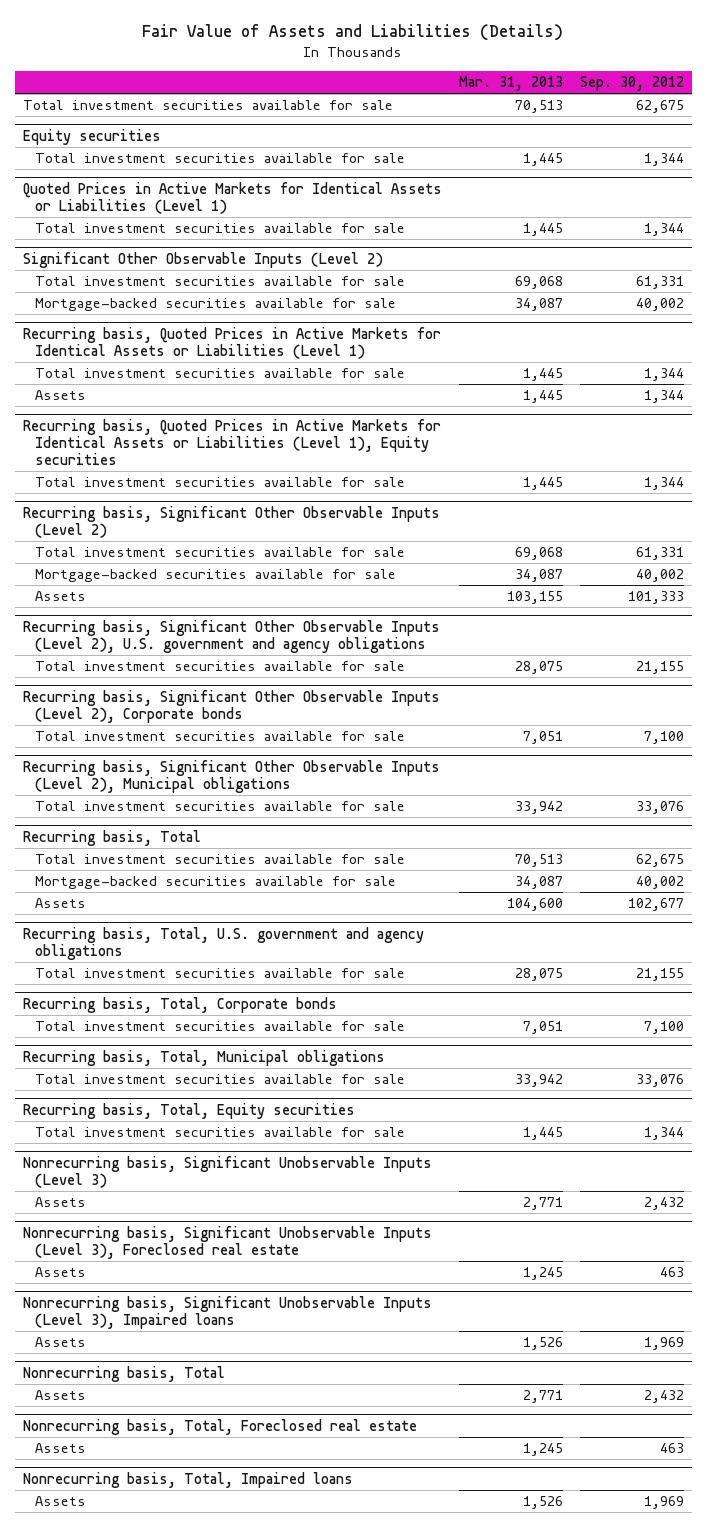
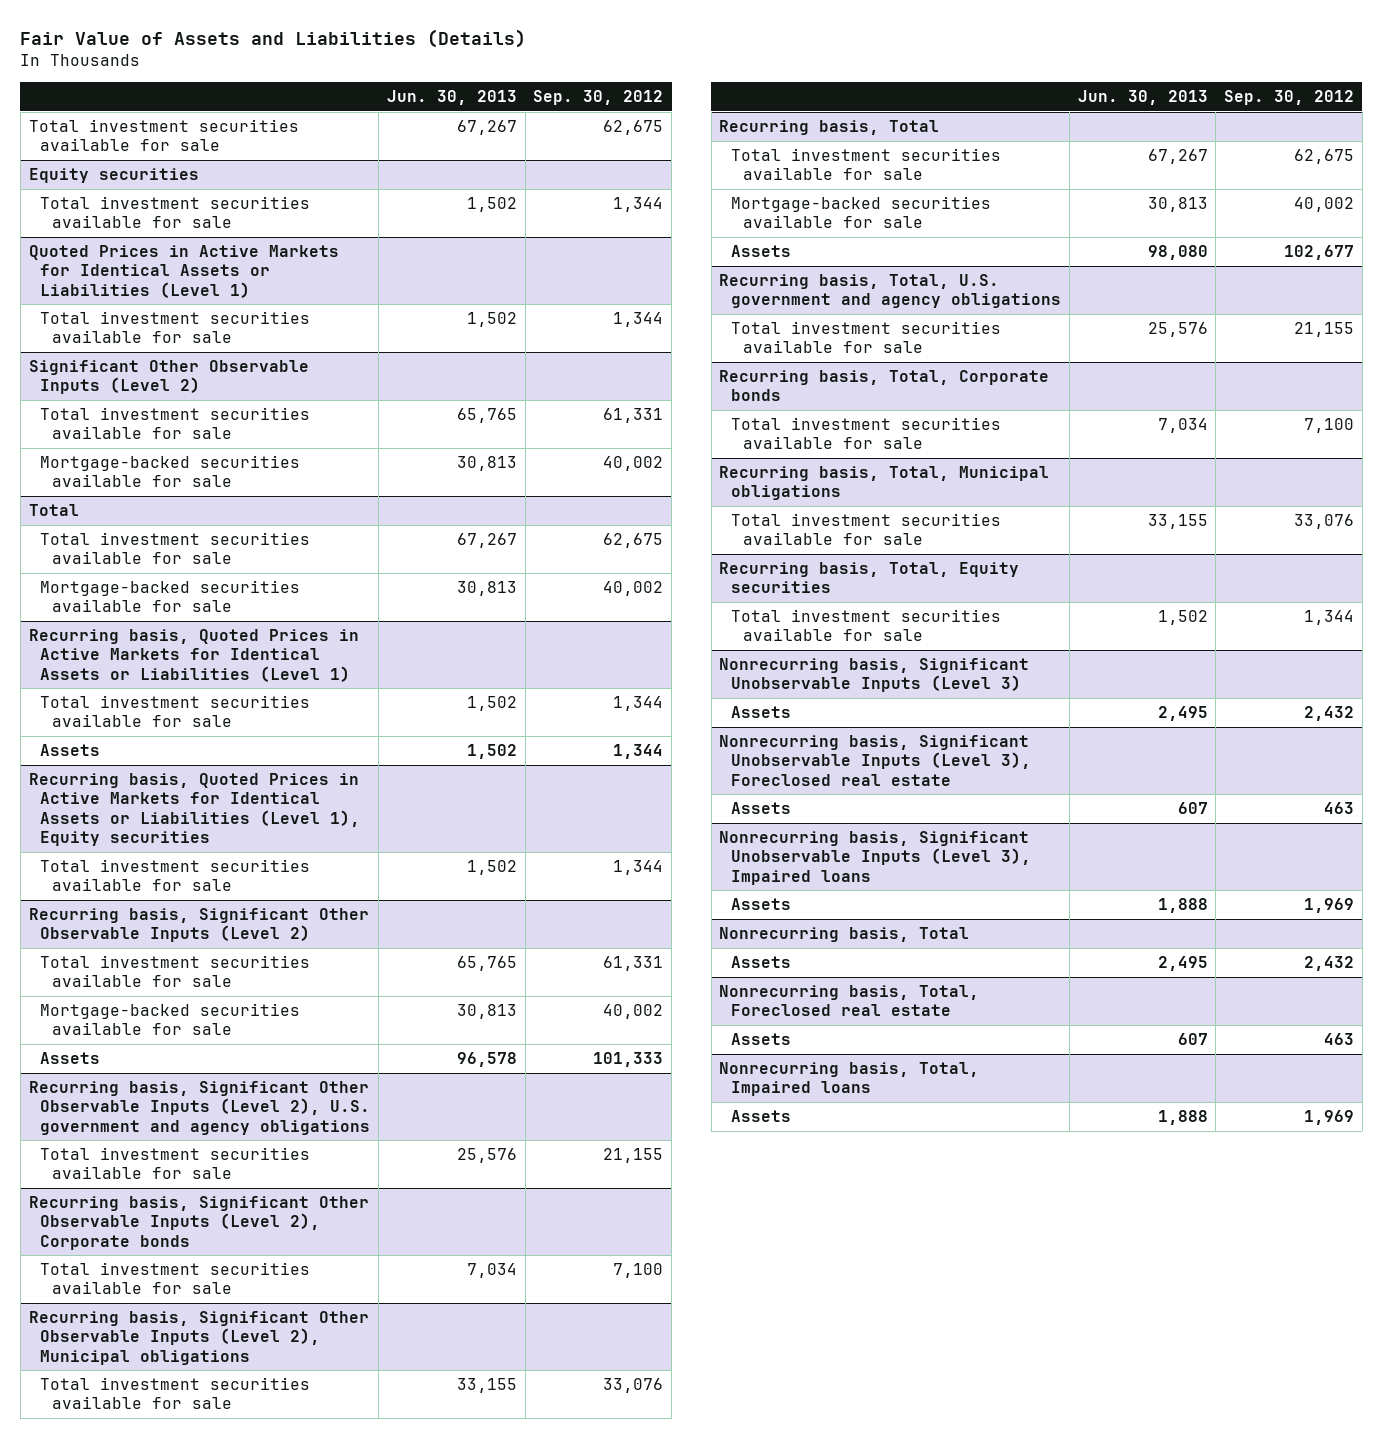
[458,76,563,92] Mar. 31, 2013 -> none
none -> [386,90,517,106] Jun. 30, 2013
none -> [28,504,79,517] Total
none -> [40,532,311,565] Total investment securities available for sale
none -> [40,580,301,613] Mortgage-backed securities available for sale

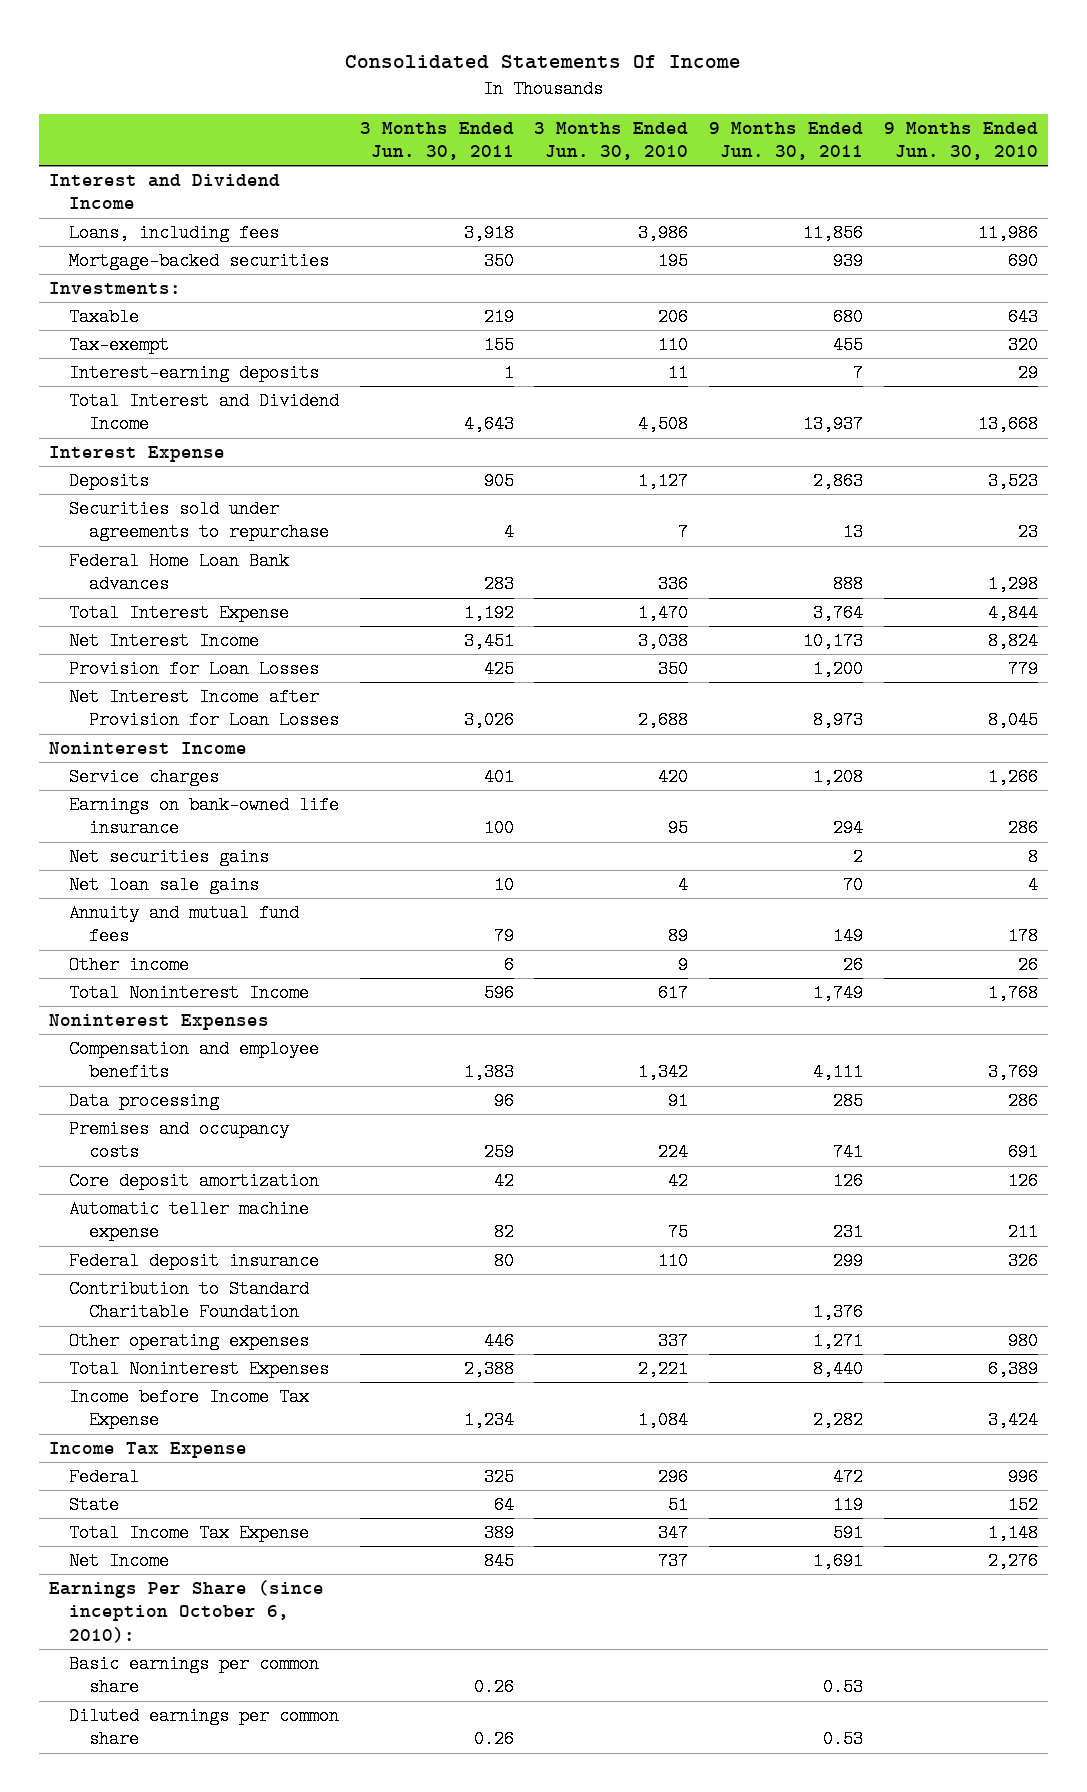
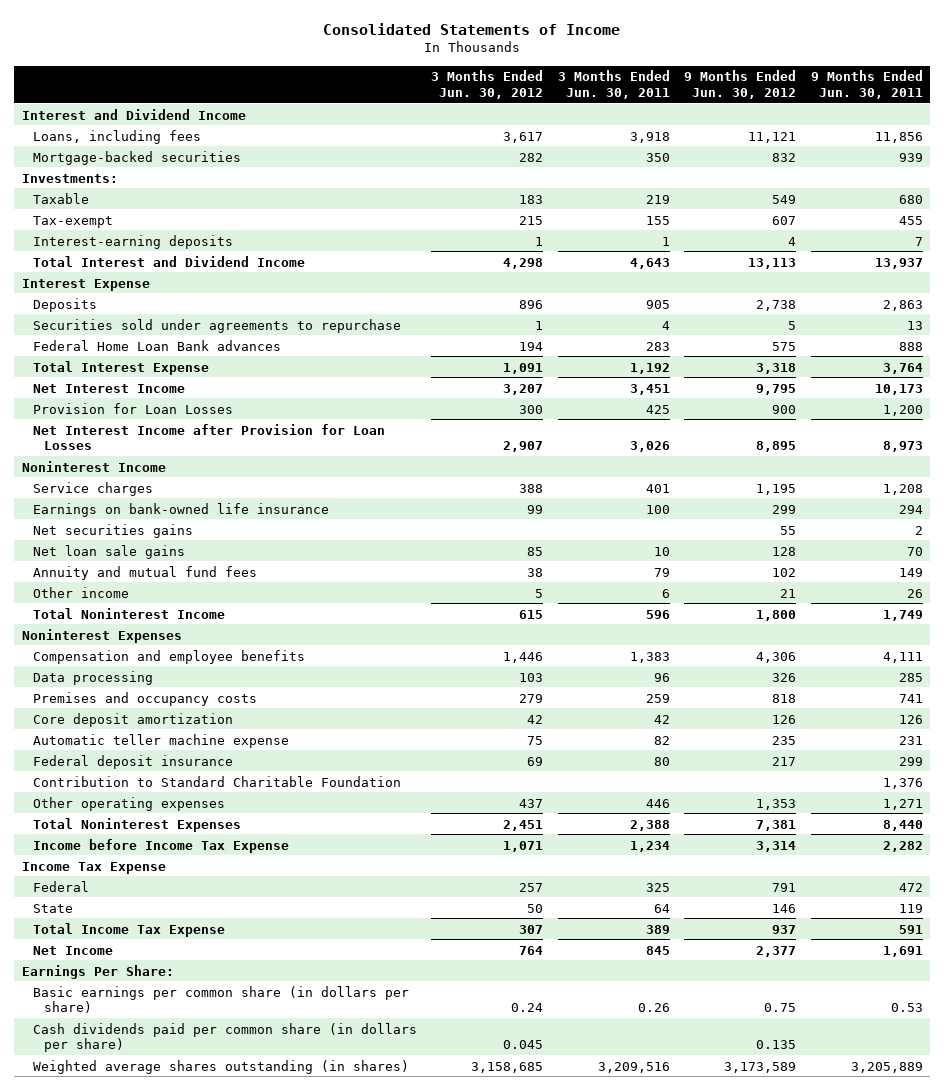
[345,55,742,70] Consolidated Statements Of Income -> [323,22,621,35] Consolidated Statements of Income
[534,121,689,161] 3 Months Ended Jun. 30, 2010 -> none
[883,121,1038,161] 9 Months Ended Jun. 30, 2010 -> none
none -> [431,70,544,99] 3 Months Ended Jun. 30, 2012
none -> [684,70,797,99] 9 Months Ended Jun. 30, 2012
[68,1706,339,1749] Diluted earnings per common share -> none
[48,1579,324,1643] Earnings Per Share (since inception October 6, 2010): -> [21,964,174,979] Earnings Per Share:
[68,1654,319,1697] Basic earnings per common share -> [33,985,410,1014] Basic earnings per common share (in dollars per share)
none -> [33,1022,418,1053] Cash dividends paid per common share (in dollars per share)
none -> [33,1059,410,1074] Weighted average shares outstanding (in shares)

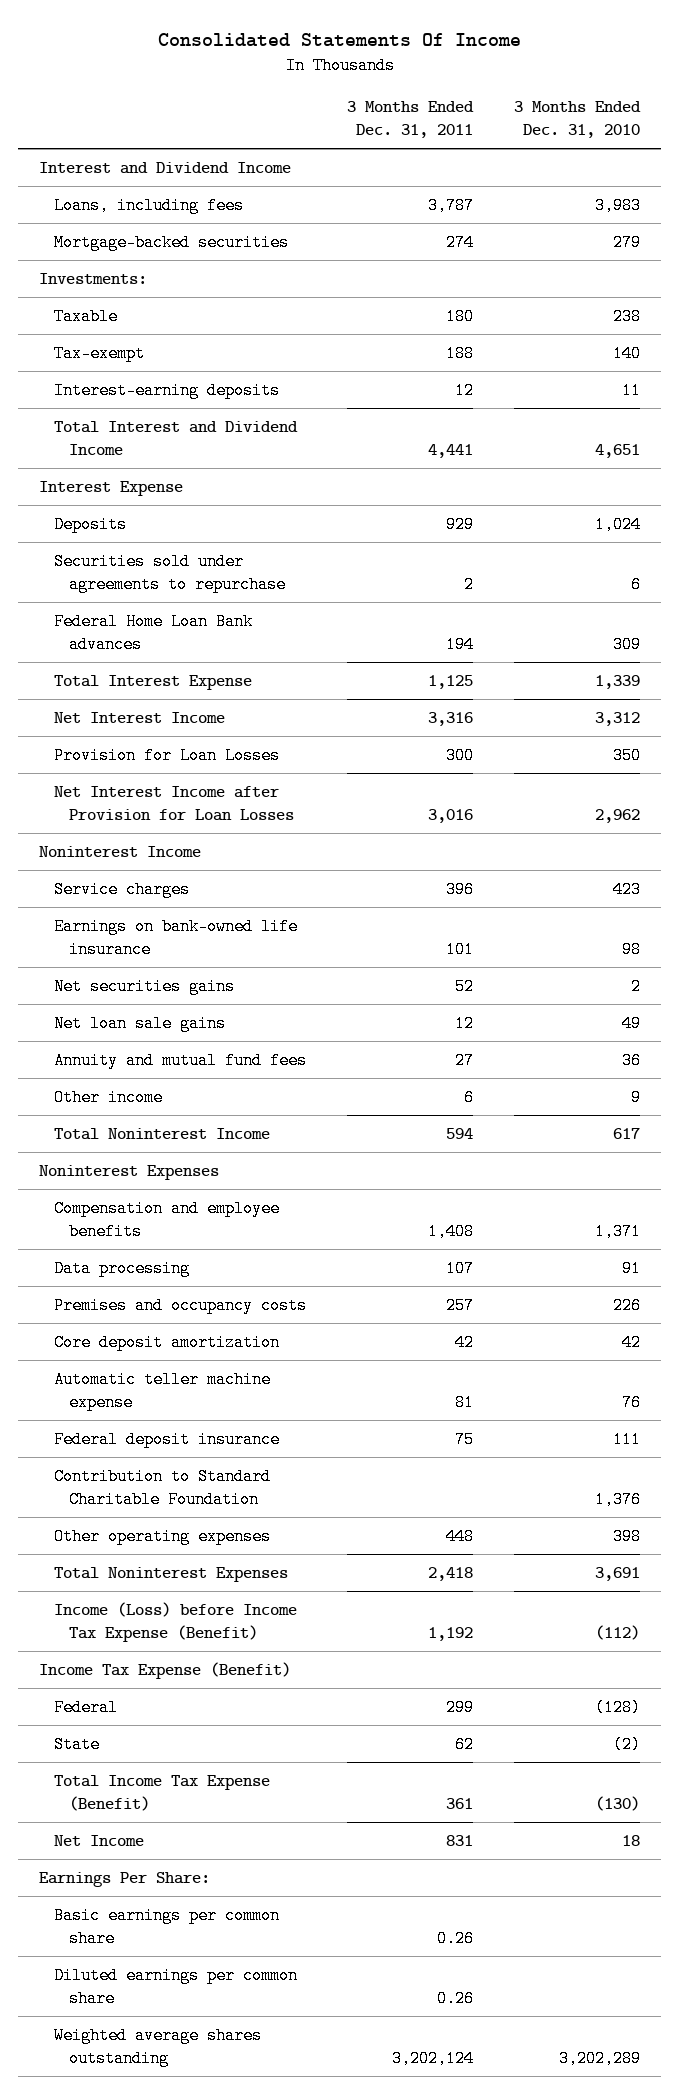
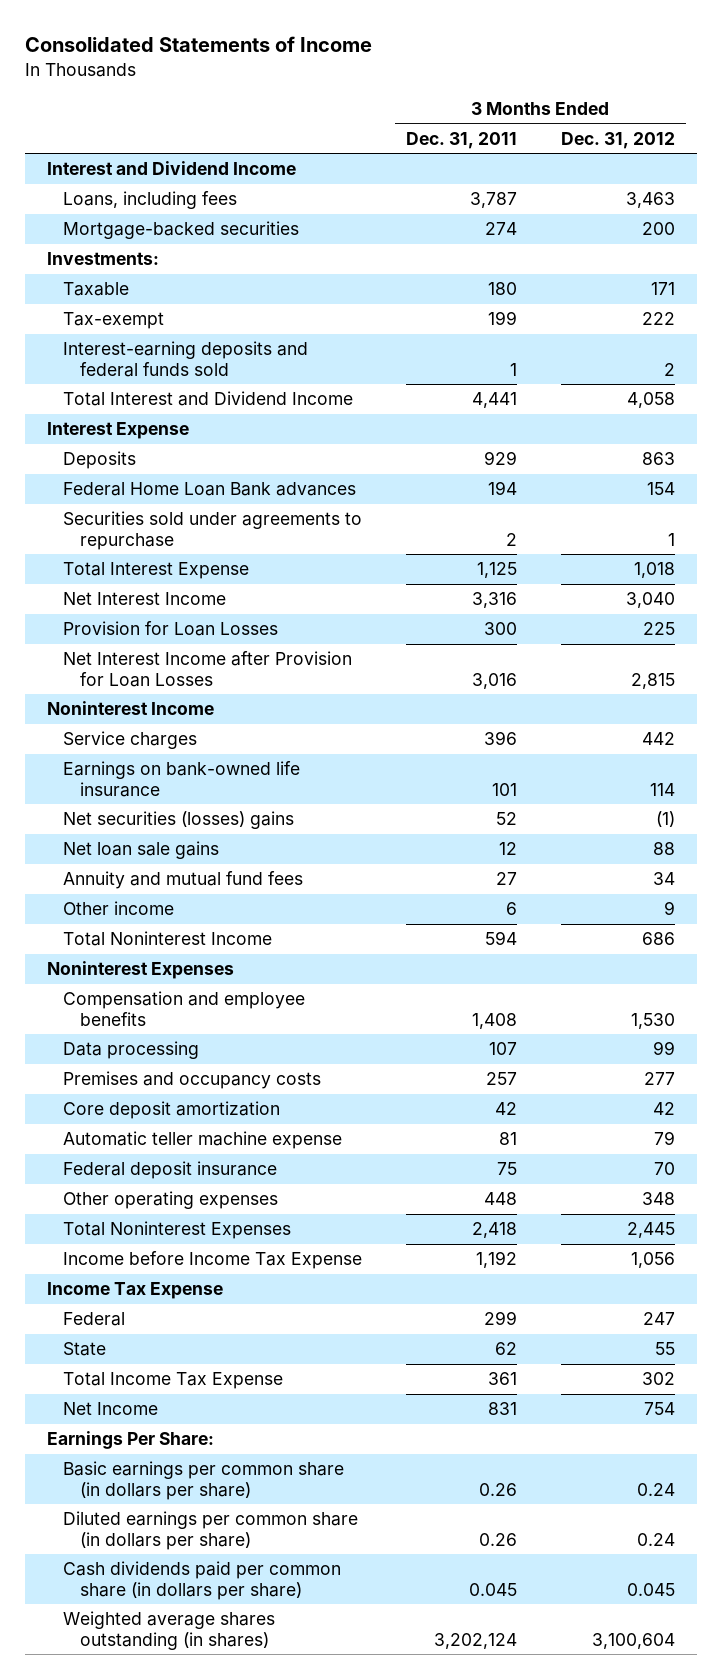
[157,32,521,47] Consolidated Statements Of Income -> [24,36,372,53] Consolidated Statements of Income
[514,101,642,139] 3 Months Ended Dec. 31, 2010 -> none
none -> [560,131,675,149] Dec. 31, 2012
[445,344,474,362] 188 -> [488,311,518,326] 199
[53,381,280,399] Interest-earning deposits -> [63,341,309,377] Interest-earning deposits and federal funds sold
[454,381,474,399] 12 -> [510,362,518,376] 1
[53,552,286,594] Securities sold under agreements to repurchase -> [63,511,363,550] Securities sold under agreements to repurchase
[53,977,235,995] Net securities gains -> [63,811,295,830] Net securities (losses) gains
[53,1467,271,1509] Contribution to Standard Charitable Foundation -> none
[53,1601,297,1643] Income (Loss) before Income Tax Expense (Benefit) -> [63,1251,363,1270] Income before Income Tax Expense
[38,1661,291,1679] Income Tax Expense (Benefit) -> [46,1282,223,1300] Income Tax Expense
[53,1774,270,1812] Total Income Tax Expense (Benefit) -> [63,1372,284,1390] Total Income Tax Expense
[53,1906,280,1948] Basic earnings per common share -> [63,1461,345,1500] Basic earnings per common share (in dollars per share)
[53,1966,298,2008] Diluted earnings per common share -> [63,1511,359,1550] Diluted earnings per common share (in dollars per share)
none -> [63,1561,342,1600] Cash dividends paid per common share (in dollars per share)
[53,2026,262,2068] Weighted average shares outstanding -> [63,1611,276,1650] Weighted average shares outstanding (in shares)

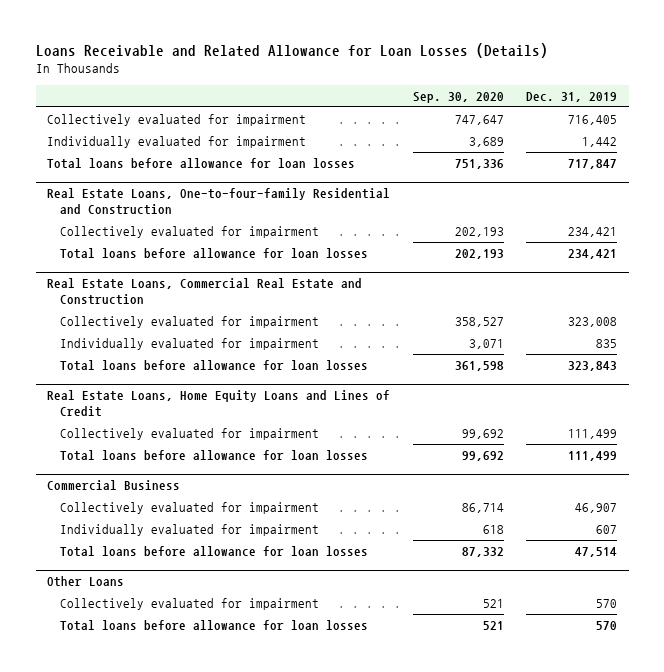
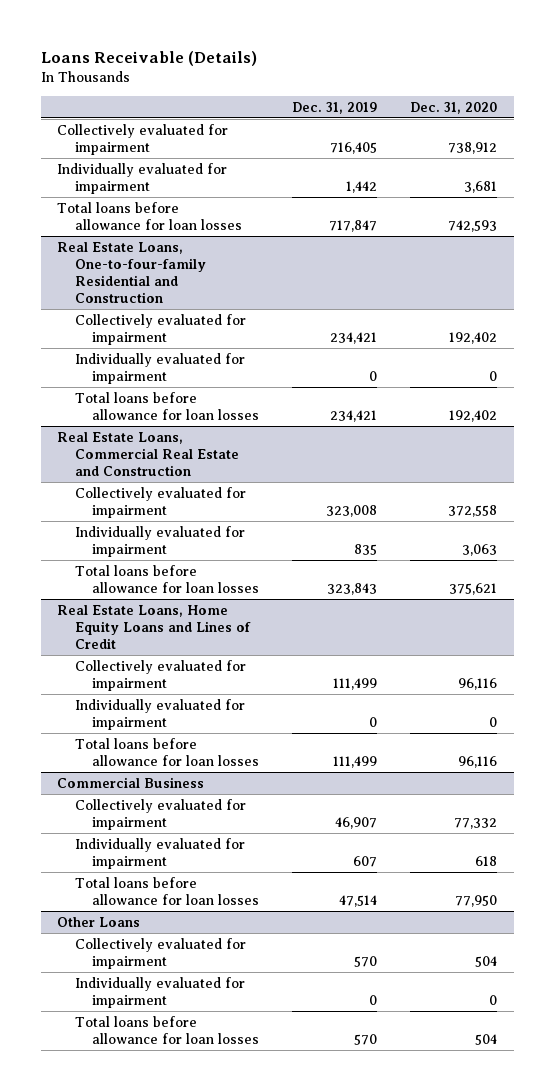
[35,43,548,59] Loans Receivable and Related Allowance for Loan Losses (Details) -> [40,50,257,66] Loans Receivable (Details)
[412,91,504,103] Sep. 30, 2020 -> none
none -> [410,101,498,114] Dec. 31, 2020
none -> [74,352,245,384] Individually evaluated for impairment
none -> [74,698,245,730] Individually evaluated for impairment
none -> [74,976,245,1008] Individually evaluated for impairment

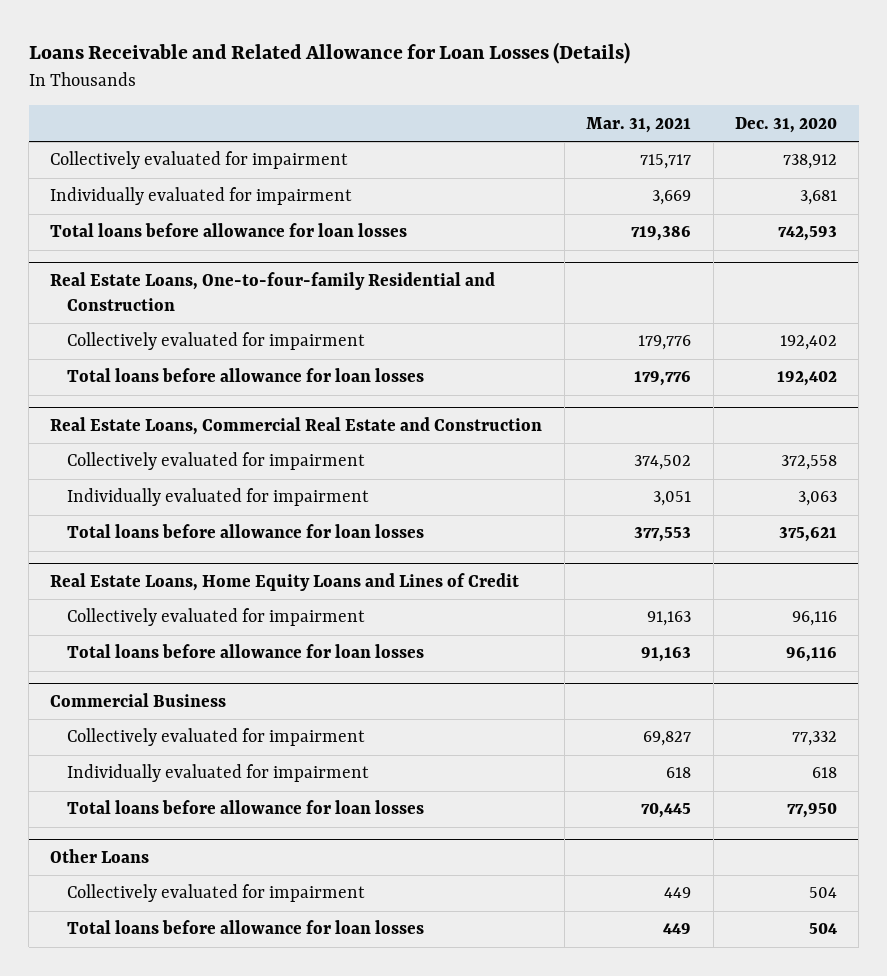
[40,50,257,66] Loans Receivable (Details) -> [28,42,630,65] Loans Receivable and Related Allowance for Loan Losses (Details)
[292,101,378,114] Dec. 31, 2019 -> none
none -> [586,116,692,133] Mar. 31, 2021
[74,352,245,384] Individually evaluated for impairment -> none
[74,698,245,730] Individually evaluated for impairment -> none
[74,976,245,1008] Individually evaluated for impairment -> none

